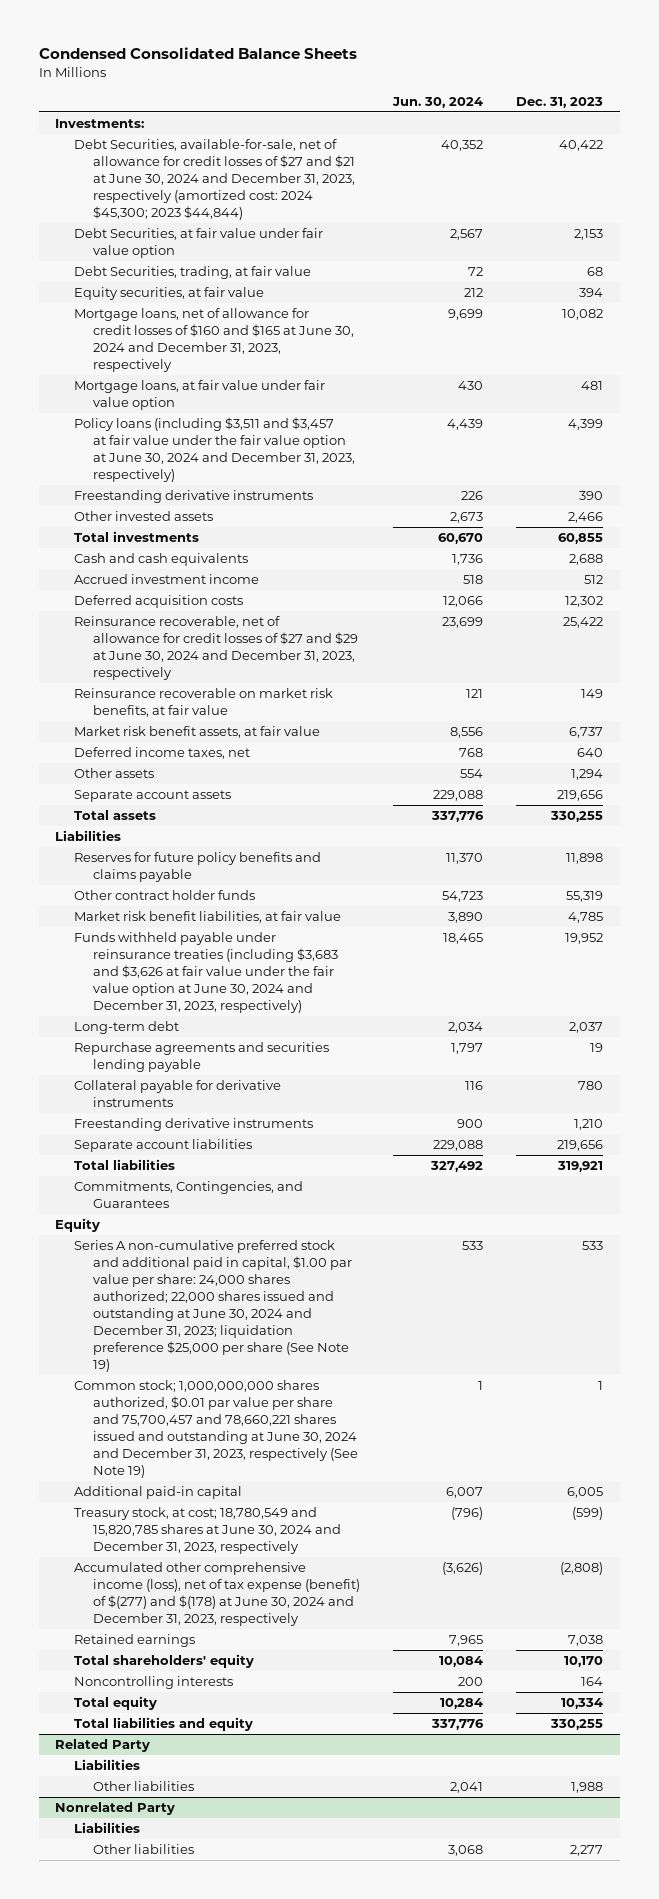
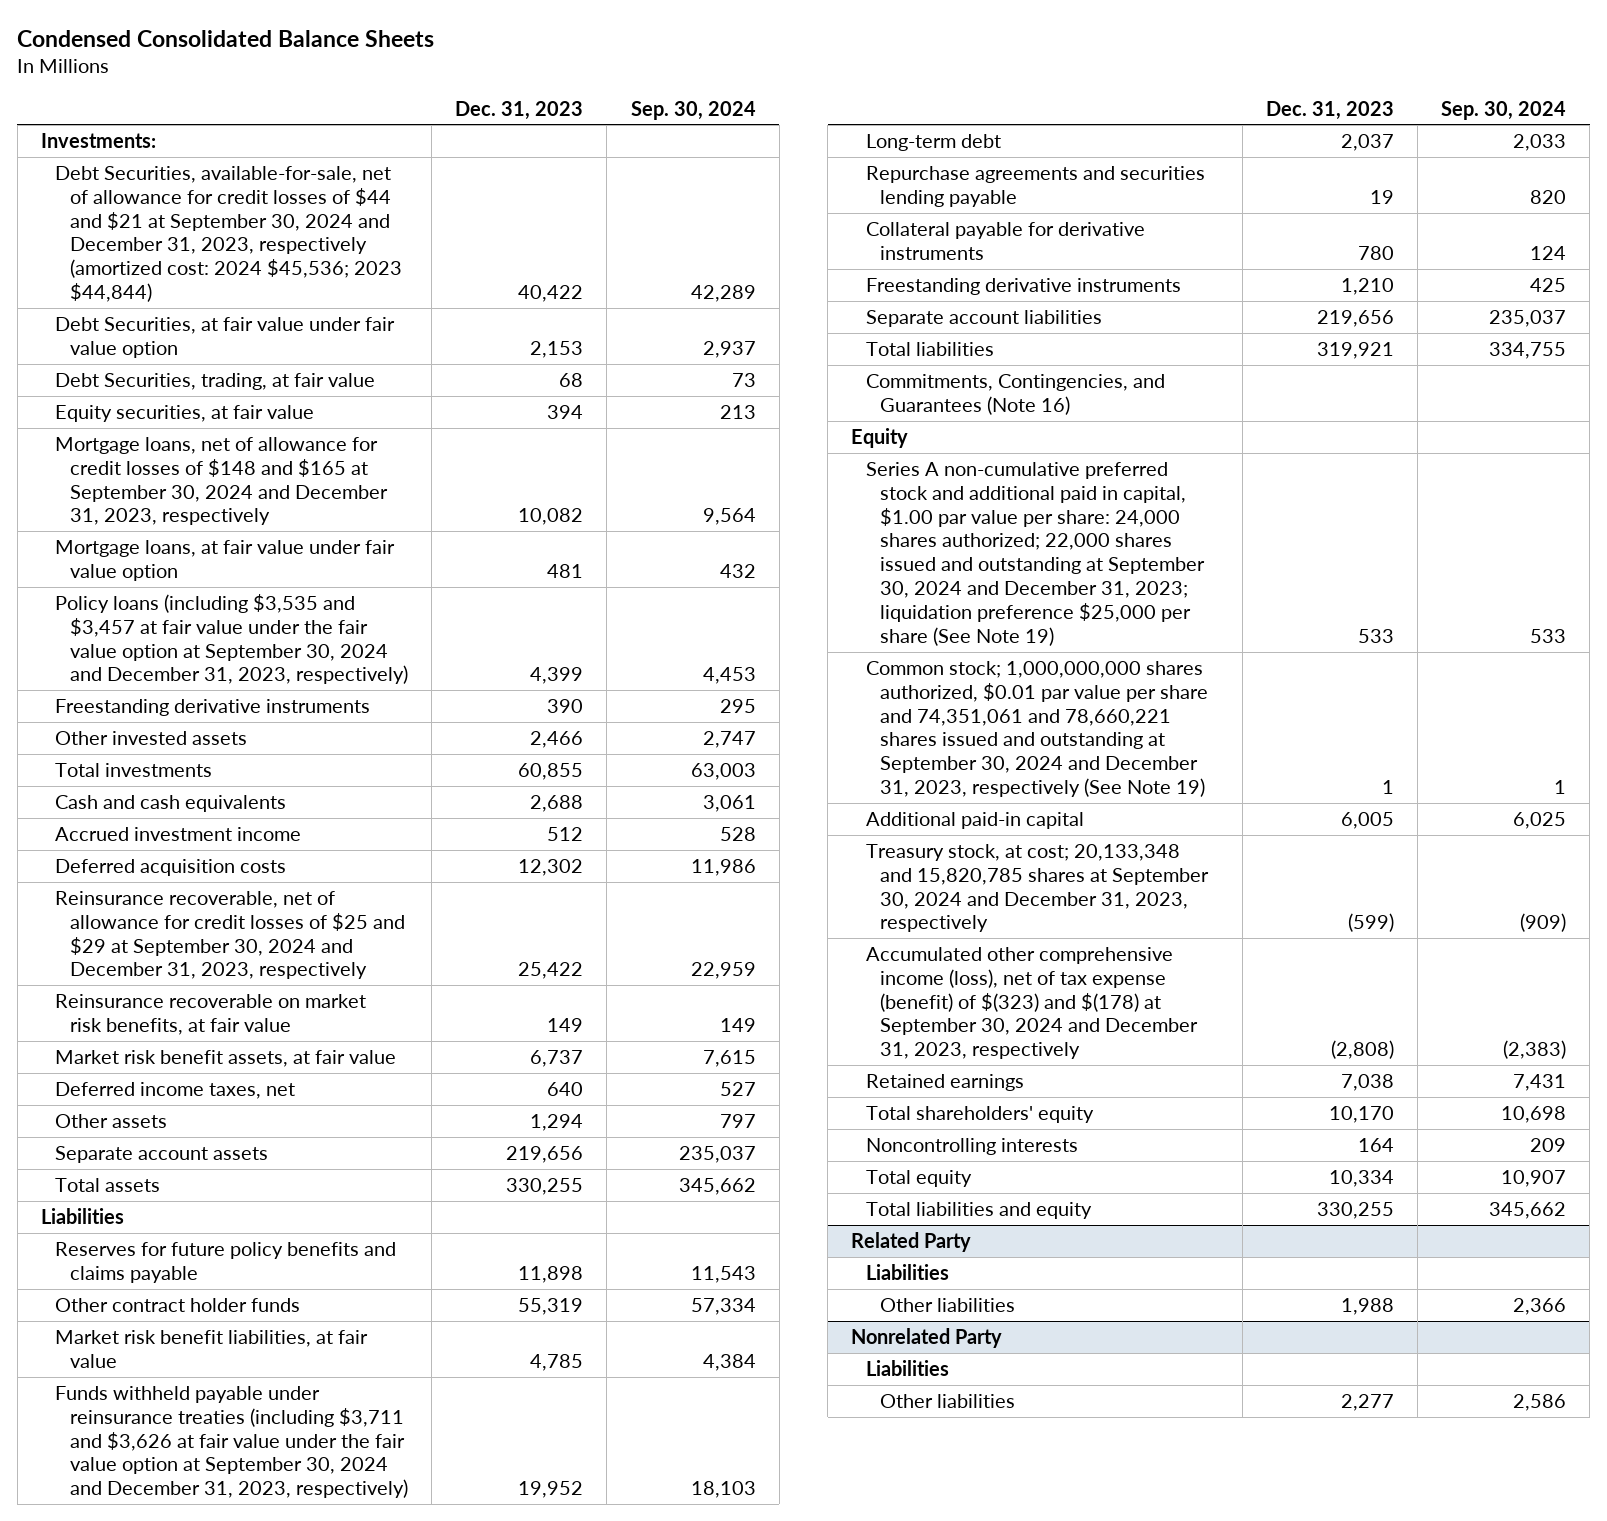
[392,96,484,108] Jun. 30, 2024 -> none
none -> [630,100,756,120] Sep. 30, 2024
[74,139,355,220] Debt Securities, available-for-sale, net of allowance for credit losses of $27 and $21 at June 30, 2024 and December 31, 2023, respectively (amortized cost: 2024 $45,300; 2023 $44,844) -> [55,165,402,303] Debt Securities, available-for-sale, net of allowance for credit losses of $44 and $21 at September 30, 2024 and December 31, 2023, respectively (amortized cost: 2024 $45,536; 2023 $44,844)
[74,308,354,372] Mortgage loans, net of allowance for credit losses of $160 and $165 at June 30, 2024 and December 31, 2023, respectively -> [55,436,388,526] Mortgage loans, net of allowance for credit losses of $148 and $165 at September 30, 2024 and December 31, 2023, respectively
[74,417,355,482] Policy loans (including $3,511 and $3,457 at fair value under the fair value option at June 30, 2024 and December 31, 2023, respectively) -> [55,593,408,685] Policy loans (including $3,535 and $3,457 at fair value under the fair value option at September 30, 2024 and December 31, 2023, respectively)
[74,616,358,680] Reinsurance recoverable, net of allowance for credit losses of $27 and $29 at June 30, 2024 and December 31, 2023, respectively -> [55,890,405,980] Reinsurance recoverable, net of allowance for credit losses of $25 and $29 at September 30, 2024 and December 31, 2023, respectively
[74,932,338,1013] Funds withheld payable under reinsurance treaties (including $3,683 and $3,626 at fair value under the fair value option at June 30, 2024 and December 31, 2023, respectively) -> [55,1385,408,1499] Funds withheld payable under reinsurance treaties (including $3,711 and $3,626 at fair value under the fair value option at September 30, 2024 and December 31, 2023, respectively)
[74,1181,304,1209] Commitments, Contingencies, and Guarantees -> [865,373,1165,415] Commitments, Contingencies, and Guarantees (Note 16)
[74,1240,352,1372] Series A non-cumulative preferred stock and additional paid in capital, $1.00 par value per share: 24,000 shares authorized; 22,000 shares issued and outstanding at June 30, 2024 and December 31, 2023; liquidation preference $25,000 per share (See Note 19) -> [865,461,1206,646] Series A non-cumulative preferred stock and additional paid in capital, $1.00 par value per share: 24,000 shares authorized; 22,000 shares issued and outstanding at September 30, 2024 and December 31, 2023; liquidation preference $25,000 per share (See Note 19)
[74,1380,358,1478] Common stock; 1,000,000,000 shares authorized, $0.01 par value per share and 75,700,457 and 78,660,221 shares issued and outstanding at June 30, 2024 and December 31, 2023, respectively (See Note 19) -> [865,660,1209,798] Common stock; 1,000,000,000 shares authorized, $0.01 par value per share and 74,351,061 and 78,660,221 shares issued and outstanding at September 30, 2024 and December 31, 2023, respectively (See Note 19)
[74,1507,341,1555] Treasury stock, at cost; 18,780,549 and 15,820,785 shares at June 30, 2024 and December 31, 2023, respectively -> [865,843,1210,933] Treasury stock, at cost; 20,133,348 and 15,820,785 shares at September 30, 2024 and December 31, 2023, respectively
[74,1562,360,1626] Accumulated other comprehensive income (loss), net of tax expense (benefit) of $(277) and $(178) at June 30, 2024 and December 31, 2023, respectively -> [865,946,1199,1060] Accumulated other comprehensive income (loss), net of tax expense (benefit) of $(323) and $(178) at September 30, 2024 and December 31, 2023, respectively

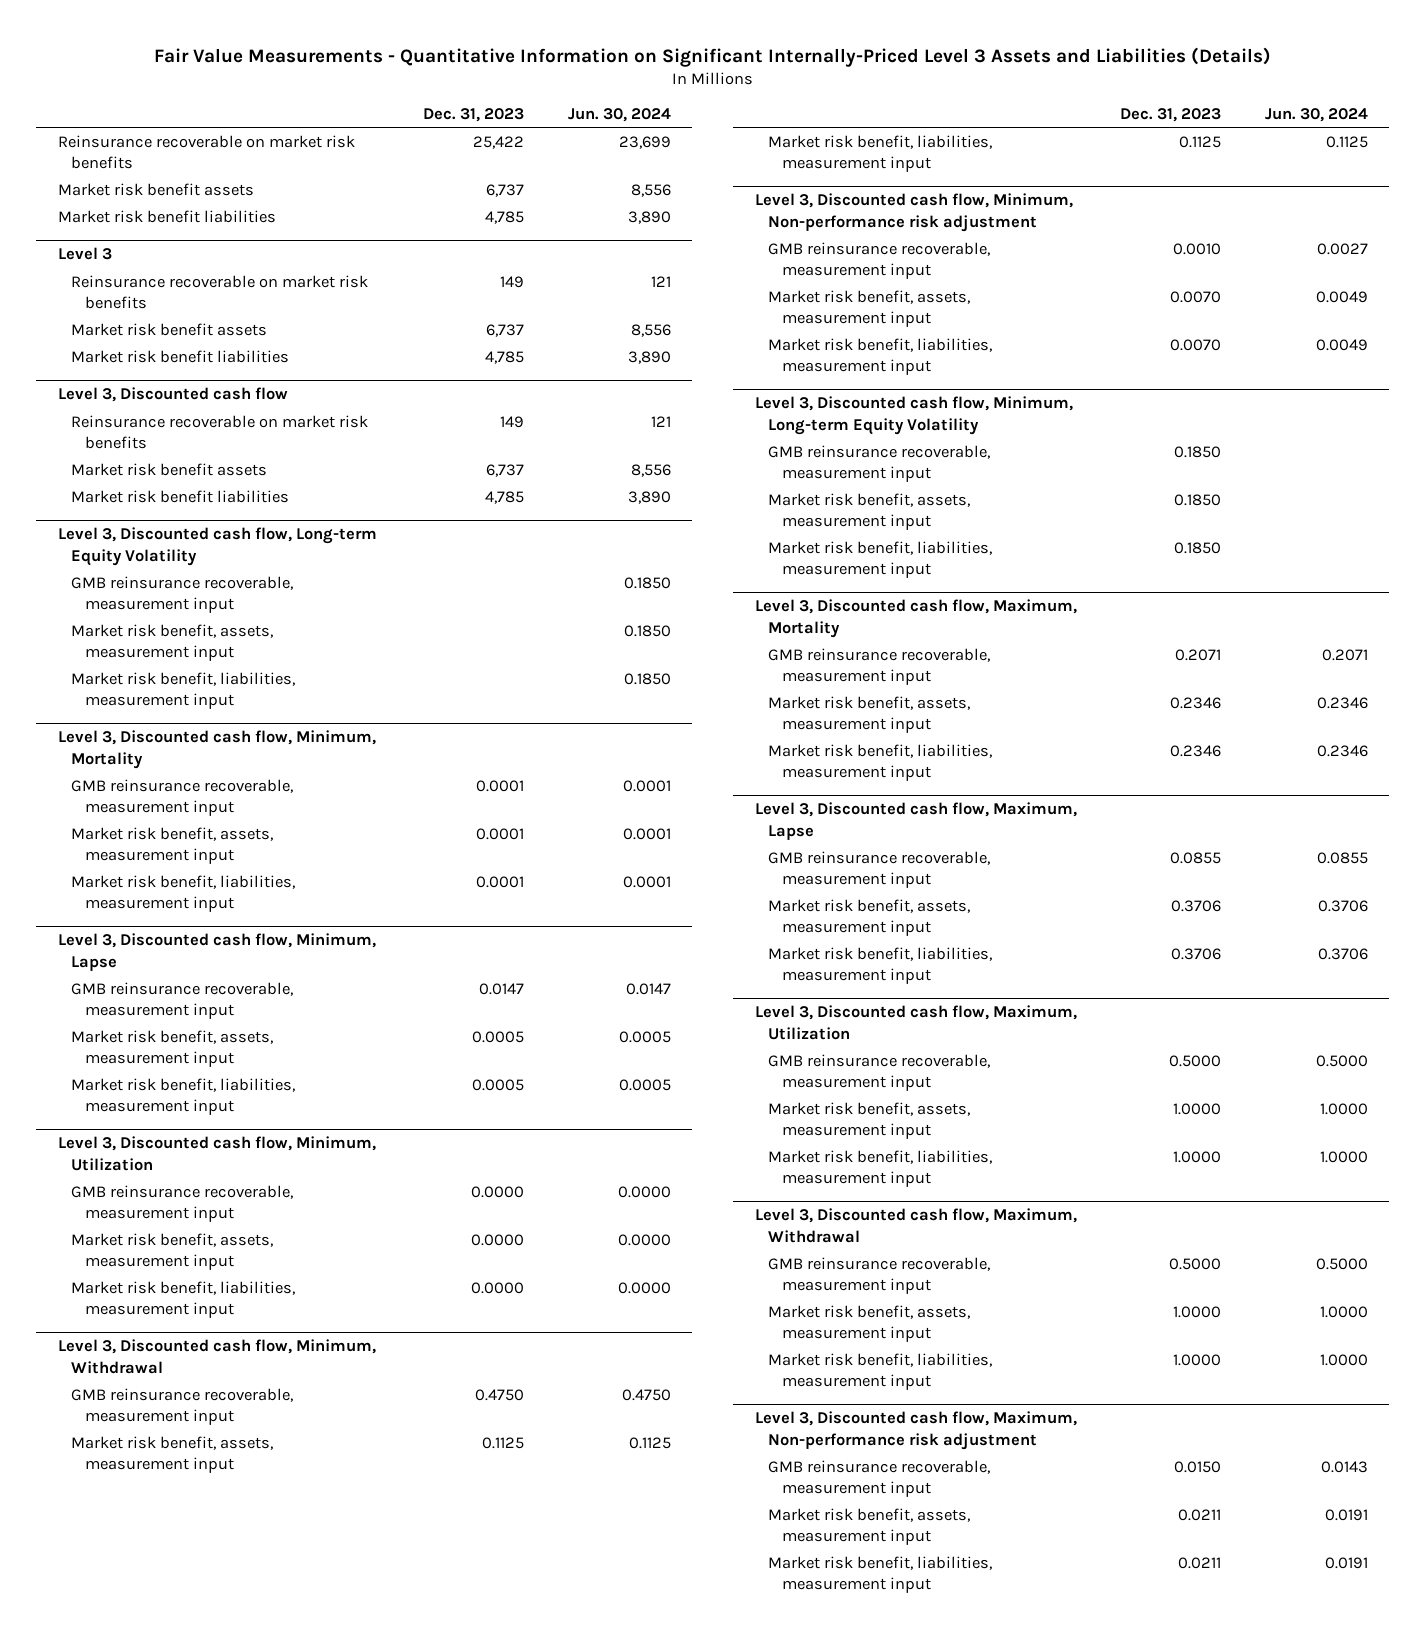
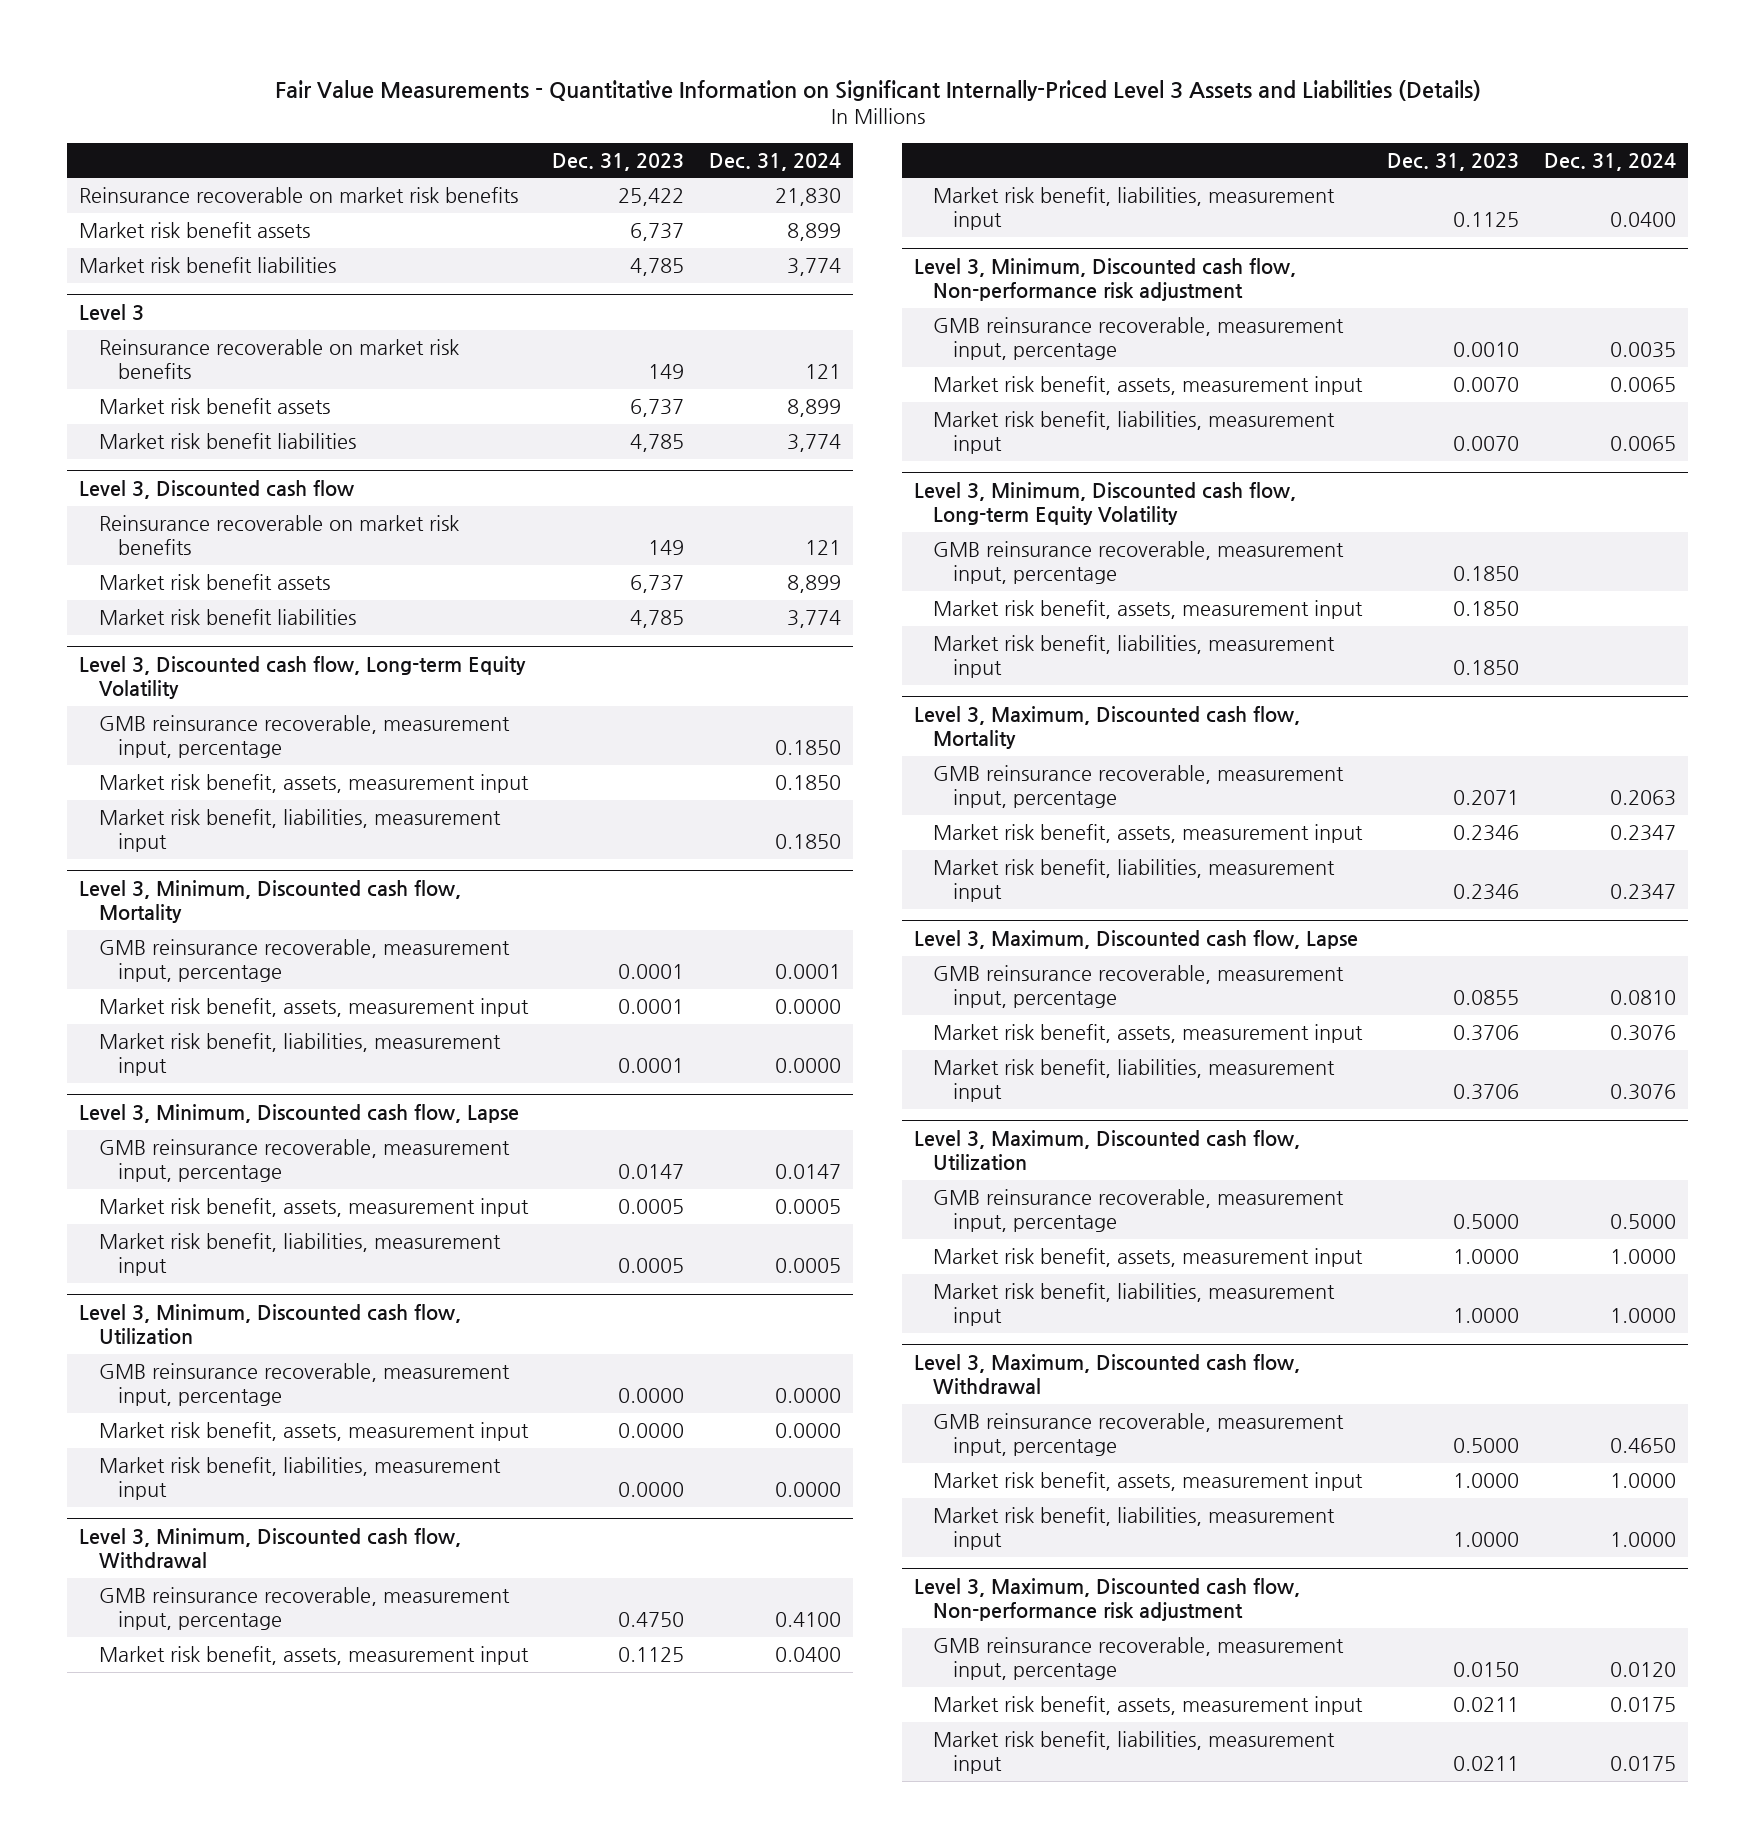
[567,107,671,122] Jun. 30, 2024 -> none
none -> [709,152,842,171] Dec. 31, 2024
[71,575,294,613] GMB reinsurance recoverable, measurement input -> [98,715,510,759] GMB reinsurance recoverable, measurement input, percentage
[57,730,376,769] Level 3, Discounted cash flow, Minimum, Mortality -> [79,880,462,924] Level 3, Minimum, Discounted cash flow, Mortality
[71,778,294,816] GMB reinsurance recoverable, measurement input -> [98,939,510,983] GMB reinsurance recoverable, measurement input, percentage
[57,933,376,971] Level 3, Discounted cash flow, Minimum, Lapse -> [79,1104,520,1124] Level 3, Minimum, Discounted cash flow, Lapse
[71,981,294,1019] GMB reinsurance recoverable, measurement input -> [98,1139,510,1183] GMB reinsurance recoverable, measurement input, percentage
[57,1136,376,1171] Level 3, Discounted cash flow, Minimum, Utilization -> [79,1304,462,1345] Level 3, Minimum, Discounted cash flow, Utilization
[71,1184,294,1222] GMB reinsurance recoverable, measurement input -> [98,1363,510,1407] GMB reinsurance recoverable, measurement input, percentage
[57,1339,376,1374] Level 3, Discounted cash flow, Minimum, Withdrawal -> [79,1528,462,1569] Level 3, Minimum, Discounted cash flow, Withdrawal
[71,1387,294,1425] GMB reinsurance recoverable, measurement input -> [98,1587,510,1631] GMB reinsurance recoverable, measurement input, percentage
[754,193,1073,232] Level 3, Discounted cash flow, Minimum, Non-performance risk adjustment -> [914,258,1297,302] Level 3, Minimum, Discounted cash flow, Non-performance risk adjustment
[768,241,991,279] GMB reinsurance recoverable, measurement input -> [933,317,1345,361] GMB reinsurance recoverable, measurement input, percentage
[754,396,1073,435] Level 3, Discounted cash flow, Minimum, Long-term Equity Volatility -> [914,482,1297,526] Level 3, Minimum, Discounted cash flow, Long-term Equity Volatility
[768,444,991,482] GMB reinsurance recoverable, measurement input -> [933,541,1345,585] GMB reinsurance recoverable, measurement input, percentage
[754,599,1077,638] Level 3, Discounted cash flow, Maximum, Mortality -> [914,706,1301,750] Level 3, Maximum, Discounted cash flow, Mortality
[768,647,991,685] GMB reinsurance recoverable, measurement input -> [933,765,1345,809] GMB reinsurance recoverable, measurement input, percentage
[754,802,1077,840] Level 3, Discounted cash flow, Maximum, Lapse -> [914,930,1359,950] Level 3, Maximum, Discounted cash flow, Lapse
[768,850,991,888] GMB reinsurance recoverable, measurement input -> [933,965,1345,1009] GMB reinsurance recoverable, measurement input, percentage
[754,1005,1077,1040] Level 3, Discounted cash flow, Maximum, Utilization -> [914,1130,1301,1171] Level 3, Maximum, Discounted cash flow, Utilization
[768,1053,991,1091] GMB reinsurance recoverable, measurement input -> [933,1189,1345,1233] GMB reinsurance recoverable, measurement input, percentage
[754,1208,1077,1243] Level 3, Discounted cash flow, Maximum, Withdrawal -> [914,1354,1301,1395] Level 3, Maximum, Discounted cash flow, Withdrawal
[768,1256,991,1294] GMB reinsurance recoverable, measurement input -> [933,1413,1345,1457] GMB reinsurance recoverable, measurement input, percentage
[754,1411,1077,1450] Level 3, Discounted cash flow, Maximum, Non-performance risk adjustment -> [914,1578,1301,1622] Level 3, Maximum, Discounted cash flow, Non-performance risk adjustment
[768,1459,991,1497] GMB reinsurance recoverable, measurement input -> [933,1637,1345,1681] GMB reinsurance recoverable, measurement input, percentage

